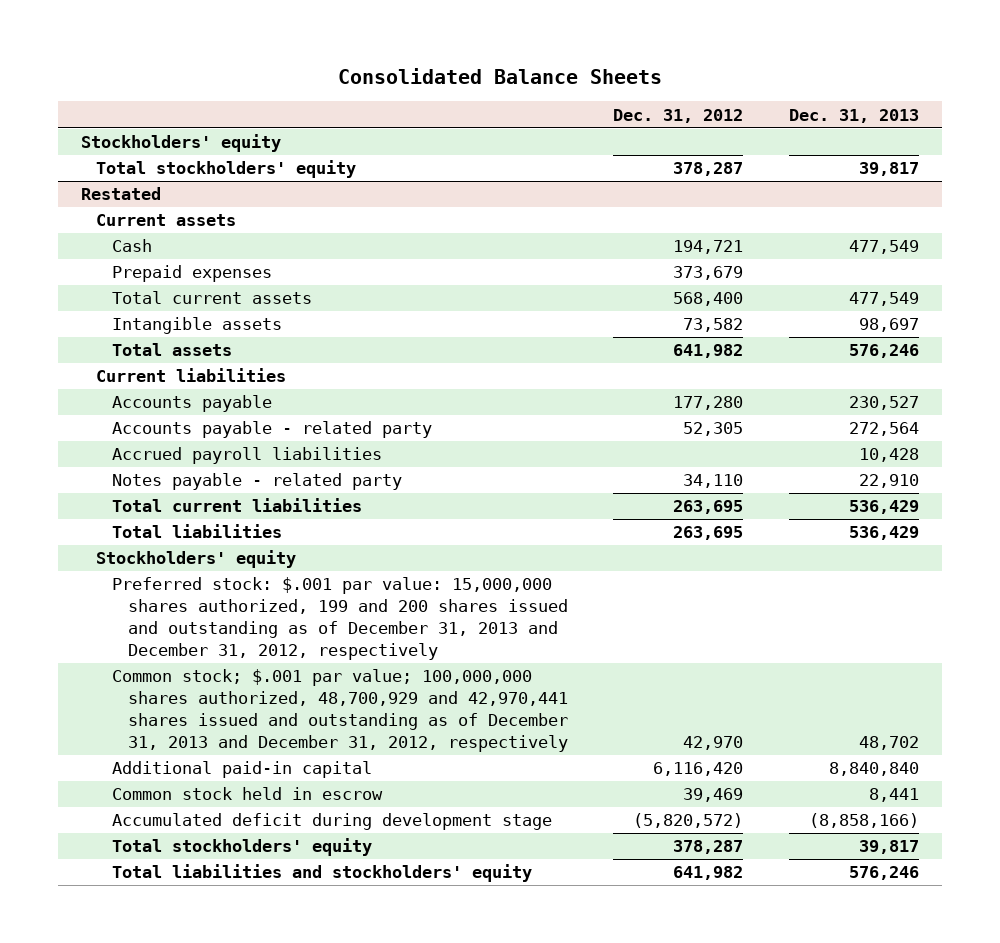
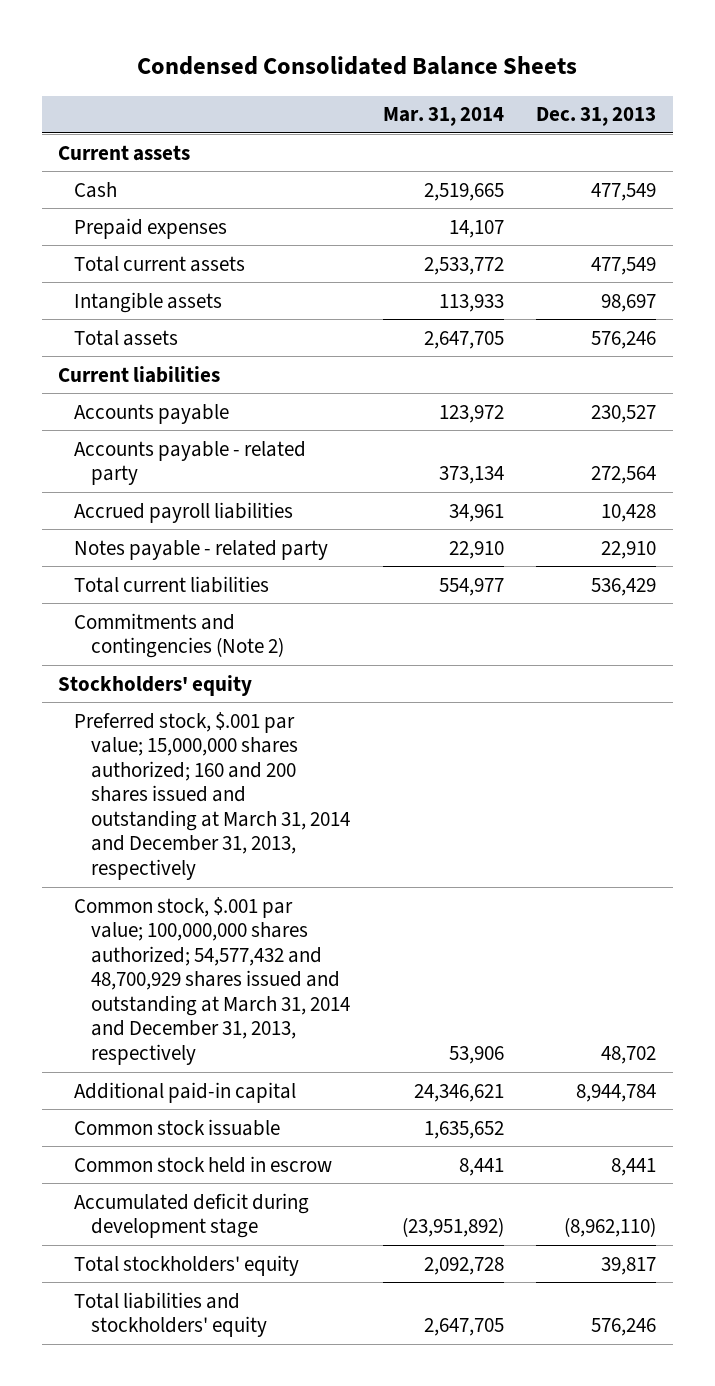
[337,68,662,85] Consolidated Balance Sheets -> [137,56,578,76] Condensed Consolidated Balance Sheets
[613,108,744,123] Dec. 31, 2012 -> none
none -> [382,107,504,127] Mar. 31, 2014
[80,134,281,153] Stockholders' equity -> none
[96,160,357,179] Total stockholders' equity -> none
[80,187,161,201] Restated -> none
[111,524,282,539] Total liabilities -> none
none -> [74,612,284,659] Commitments and contingencies (Note 2)
[111,577,568,660] Preferred stock: $.001 par value: 15,000,000 shares authorized, 199 and 200 shares issued and outstanding as of December 31, 2013 and December 31, 2012, respectively -> [74,711,350,880] Preferred stock, $.001 par value; 15,000,000 shares authorized; 160 and 200 shares issued and outstanding at March 31, 2014 and December 31, 2013, respectively
[111,669,568,752] Common stock; $.001 par value; 100,000,000 shares authorized, 48,700,929 and 42,970,441 shares issued and outstanding as of December 31, 2013 and December 31, 2012, respectively -> [74,896,350,1065] Common stock, $.001 par value; 100,000,000 shares authorized; 54,577,432 and 48,700,929 shares issued and outstanding at March 31, 2014 and December 31, 2013, respectively
[828,762,919,777] 8,840,840 -> [576,1083,657,1102] 8,944,784
none -> [74,1118,281,1136] Common stock issuable
[808,813,919,829] (8,858,166) -> [564,1217,657,1238] (8,962,110)

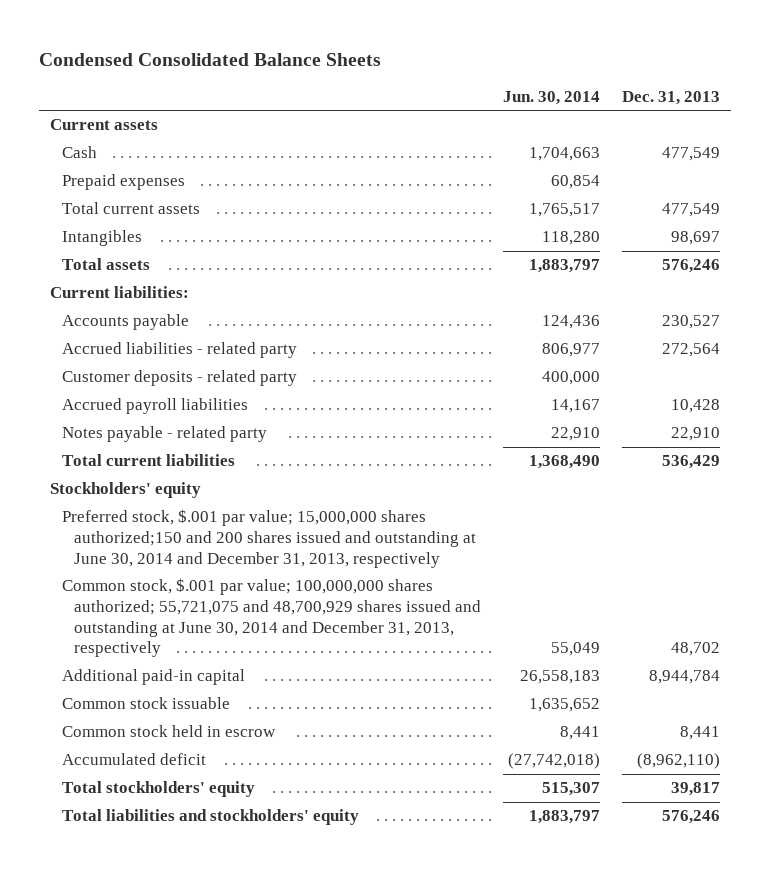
[382,107,504,127] Mar. 31, 2014 -> none
none -> [503,90,601,105] Jun. 30, 2014
[74,291,223,313] Intangible assets -> [62,230,143,247] Intangibles
[58,365,221,383] Current liabilities -> [50,286,190,299] Current liabilities:
[74,440,307,486] Accounts payable - related party -> [62,342,298,359] Accrued liabilities - related party
none -> [62,370,298,387] Customer deposits - related party
[74,612,284,659] Commitments and contingencies (Note 2) -> none
[74,711,350,880] Preferred stock, $.001 par value; 15,000,000 shares authorized; 160 and 200 shares issued and outstanding at March 31, 2014 and December 31, 2013, respectively -> [62,509,477,568] Preferred stock, $.001 par value; 15,000,000 shares authorized;150 and 200 shares issued and outstanding at June 30, 2014 and December 31, 2013, respectively
[74,896,350,1065] Common stock, $.001 par value; 100,000,000 shares authorized; 54,577,432 and 48,700,929 shares issued and outstanding at March 31, 2014 and December 31, 2013, respectively -> [62,578,482,658] Common stock, $.001 par value; 100,000,000 shares authorized; 55,721,075 and 48,700,929 shares issued and outstanding at June 30, 2014 and December 31, 2013, respectively
[74,1192,310,1239] Accumulated deficit during development stage -> [62,753,207,766] Accumulated deficit

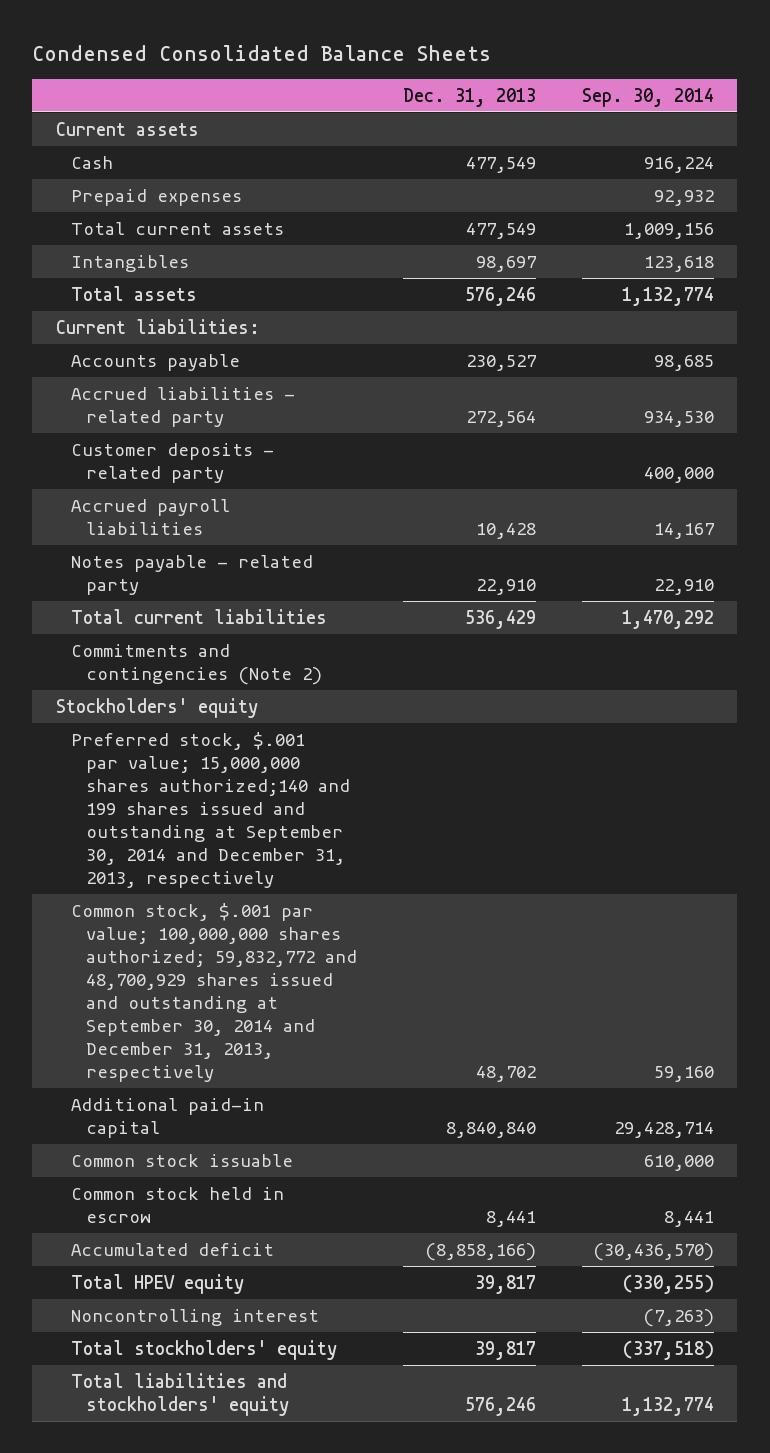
[503,90,601,105] Jun. 30, 2014 -> none
none -> [582,87,715,107] Sep. 30, 2014
none -> [70,643,322,685] Commitments and contingencies (Note 2)
[62,509,477,568] Preferred stock, $.001 par value; 15,000,000 shares authorized;150 and 200 shares issued and outstanding at June 30, 2014 and December 31, 2013, respectively -> [70,731,350,888] Preferred stock, $.001 par value; 15,000,000 shares authorized;140 and 199 shares issued and outstanding at September 30, 2014 and December 31, 2013, respectively
[62,578,482,658] Common stock, $.001 par value; 100,000,000 shares authorized; 55,721,075 and 48,700,929 shares issued and outstanding at June 30, 2014 and December 31, 2013, respectively -> [70,902,357,1082] Common stock, $.001 par value; 100,000,000 shares authorized; 59,832,772 and 48,700,929 shares issued and outstanding at September 30, 2014 and December 31, 2013, respectively
[649,670,721,685] 8,944,784 -> [445,1121,536,1138] 8,840,840
[637,753,721,770] (8,962,110) -> [424,1242,536,1261] (8,858,166)
none -> [70,1273,244,1294] Total HPEV equity
none -> [70,1308,319,1326] Noncontrolling interest

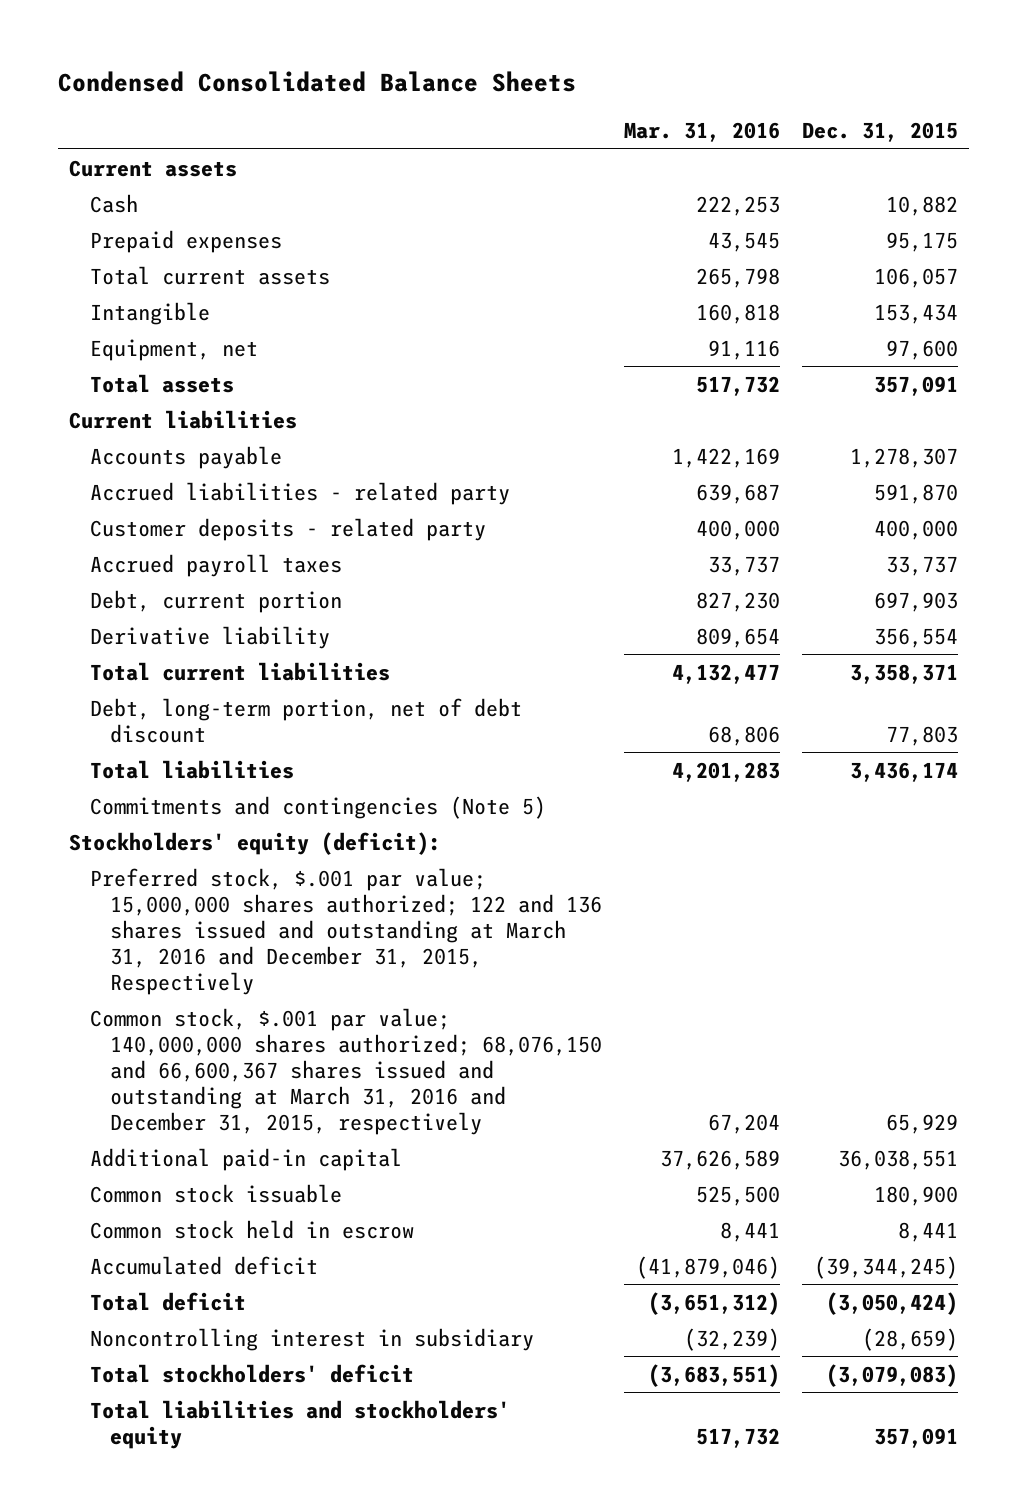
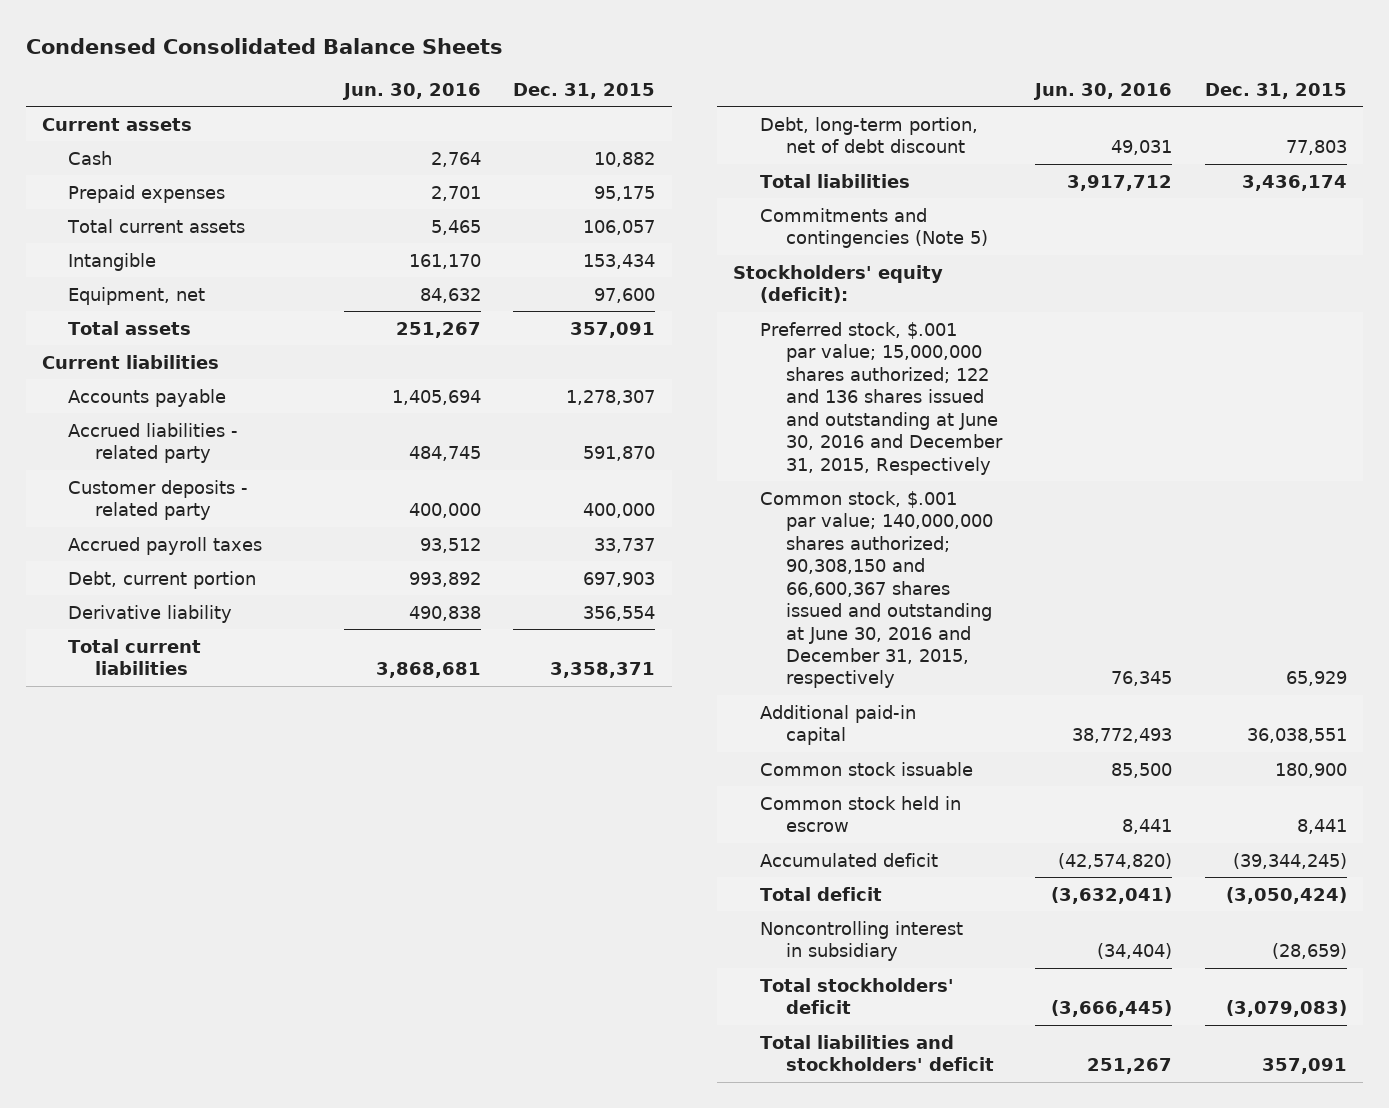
[624,122,781,143] Mar. 31, 2016 -> none
none -> [341,82,481,100] Jun. 30, 2016
[89,867,603,995] Preferred stock, $.001 par value; 15,000,000 shares authorized; 122 and 136 shares issued and outstanding at March 31, 2016 and December 31, 2015, Respectively -> [759,321,1004,475] Preferred stock, $.001 par value; 15,000,000 shares authorized; 122 and 136 shares issued and outstanding at June 30, 2016 and December 31, 2015, Respectively
[89,1007,603,1135] Common stock, $.001 par value; 140,000,000 shares authorized; 68,076,150 and 66,600,367 shares issued and outstanding at March 31, 2016 and December 31, 2015, respectively -> [759,490,994,689] Common stock, $.001 par value; 140,000,000 shares authorized; 90,308,150 and 66,600,367 shares issued and outstanding at June 30, 2016 and December 31, 2015, respectively
[89,1399,510,1449] Total liabilities and stockholders' equity -> [759,1034,995,1072] Total liabilities and stockholders' deficit

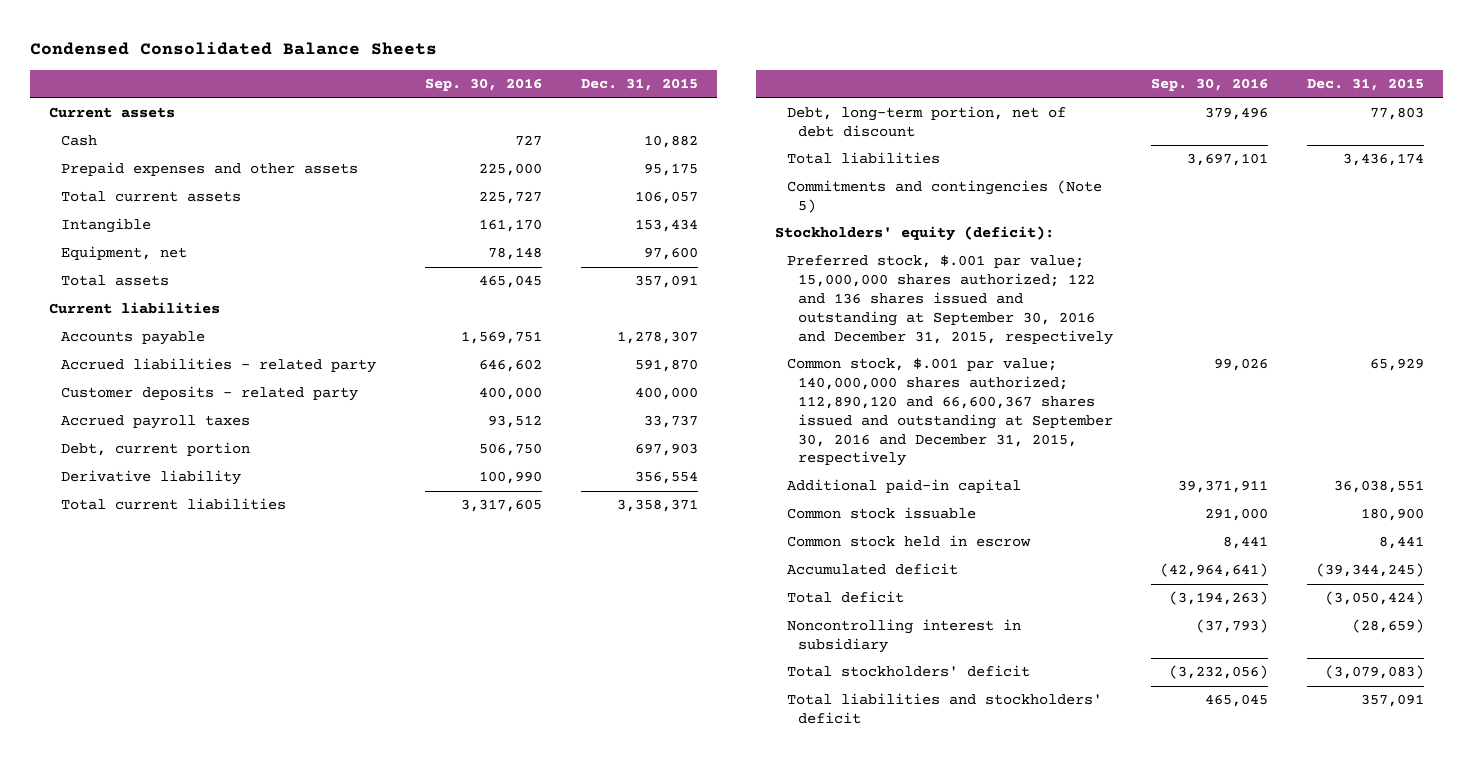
[341,82,481,100] Jun. 30, 2016 -> none
none -> [425,78,543,92] Sep. 30, 2016
[68,184,226,203] Prepaid expenses -> [60,162,358,177] Prepaid expenses and other assets
[759,321,1004,475] Preferred stock, $.001 par value; 15,000,000 shares authorized; 122 and 136 shares issued and outstanding at June 30, 2016 and December 31, 2015, Respectively -> [786,255,1113,345] Preferred stock, $.001 par value; 15,000,000 shares authorized; 122 and 136 shares issued and outstanding at September 30, 2016 and December 31, 2015, respectively
[759,490,994,689] Common stock, $.001 par value; 140,000,000 shares authorized; 90,308,150 and 66,600,367 shares issued and outstanding at June 30, 2016 and December 31, 2015, respectively -> [786,358,1113,467] Common stock, $.001 par value; 140,000,000 shares authorized; 112,890,120 and 66,600,367 shares issued and outstanding at September 30, 2016 and December 31, 2015, respectively

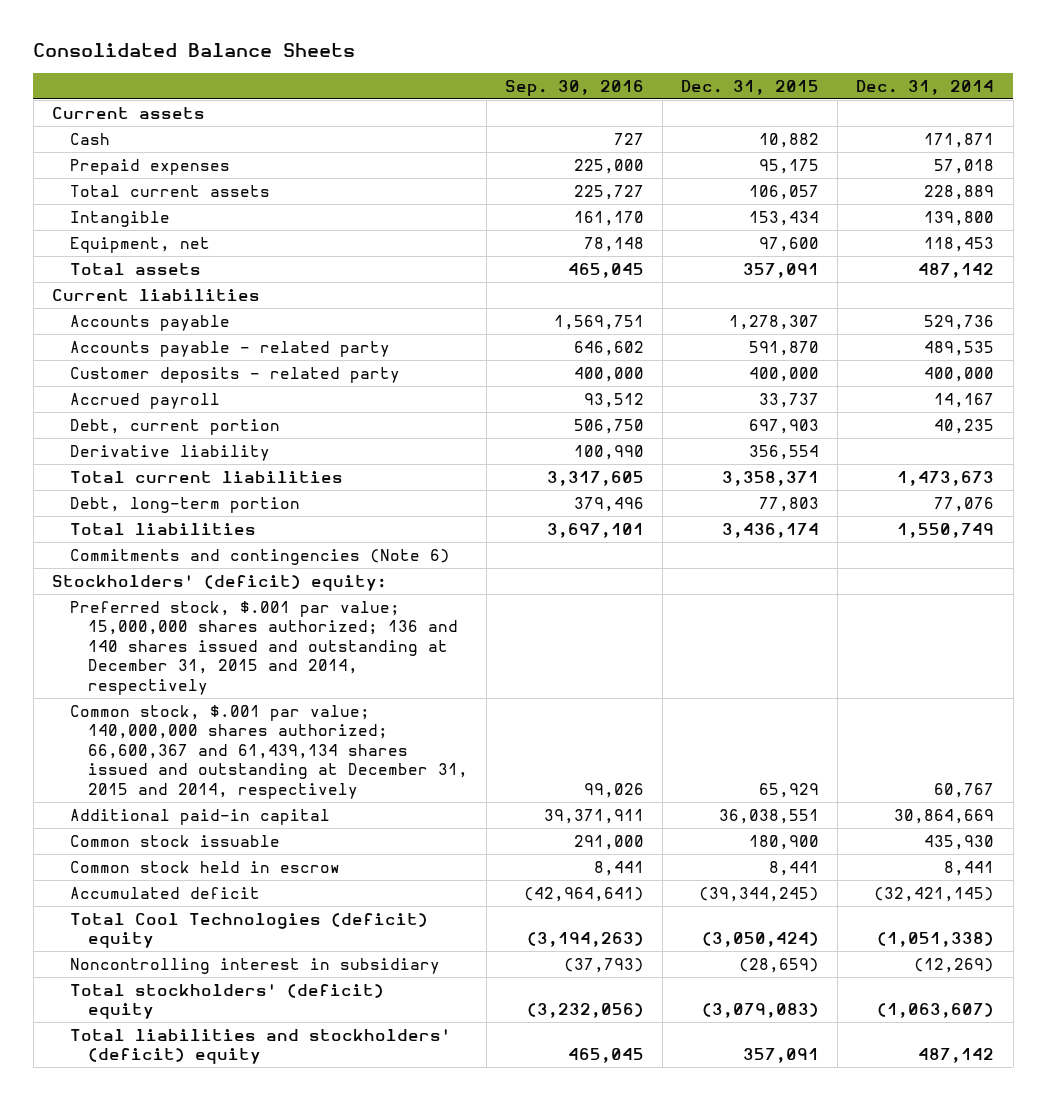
[30,42,438,56] Condensed Consolidated Balance Sheets -> [33,43,356,58] Consolidated Balance Sheets
none -> [856,79,995,95] Dec. 31, 2014
[60,162,358,177] Prepaid expenses and other assets -> [69,158,230,175] Prepaid expenses
[60,358,376,374] Accrued liabilities - related party -> [69,340,390,357] Accounts payable - related party
[60,415,250,430] Accrued payroll taxes -> [69,392,220,409] Accrued payroll
[786,106,1066,138] Debt, long-term portion, net of debt discount -> [69,496,300,513] Debt, long-term portion
[786,180,1102,214] Commitments and contingencies (Note 5) -> [69,548,450,565] Commitments and contingencies (Note 6)
[775,226,1055,242] Stockholders' equity (deficit): -> [51,574,387,591] Stockholders' (deficit) equity:
[786,255,1113,345] Preferred stock, $.001 par value; 15,000,000 shares authorized; 122 and 136 shares issued and outstanding at September 30, 2016 and December 31, 2015, respectively -> [69,600,458,695] Preferred stock, $.001 par value; 15,000,000 shares authorized; 136 and 140 shares issued and outstanding at December 31, 2015 and 2014, respectively
[786,358,1113,467] Common stock, $.001 par value; 140,000,000 shares authorized; 112,890,120 and 66,600,367 shares issued and outstanding at September 30, 2016 and December 31, 2015, respectively -> [69,704,468,799] Common stock, $.001 par value; 140,000,000 shares authorized; 66,600,367 and 61,439,134 shares issued and outstanding at December 31, 2015 and 2014, respectively
[786,591,904,604] Total deficit -> [69,912,428,949] Total Cool Technologies (deficit) equity
[786,665,1030,678] Total stockholders' deficit -> [69,983,384,1020] Total stockholders' (deficit) equity
[786,693,1102,725] Total liabilities and stockholders' deficit -> [69,1028,451,1065] Total liabilities and stockholders' (deficit) equity

